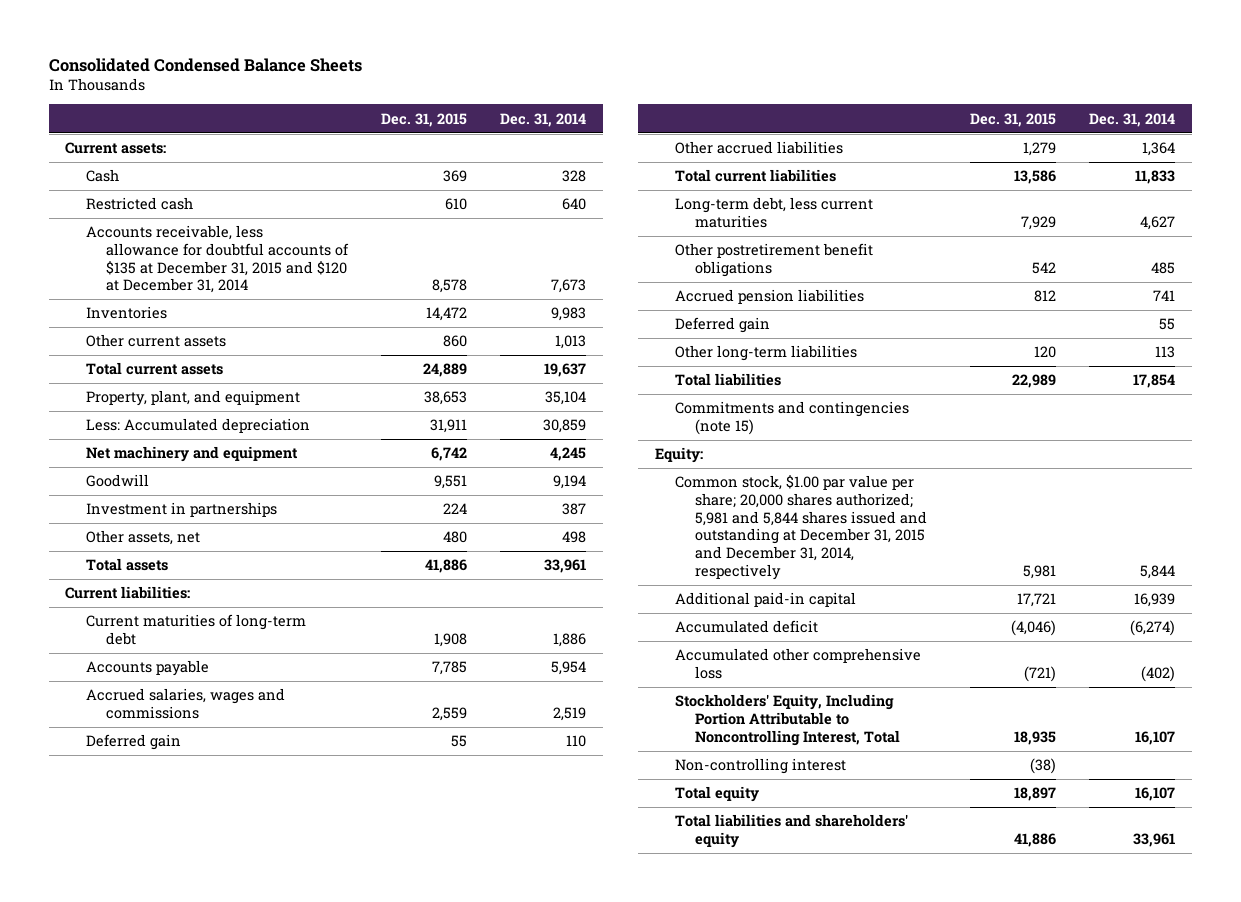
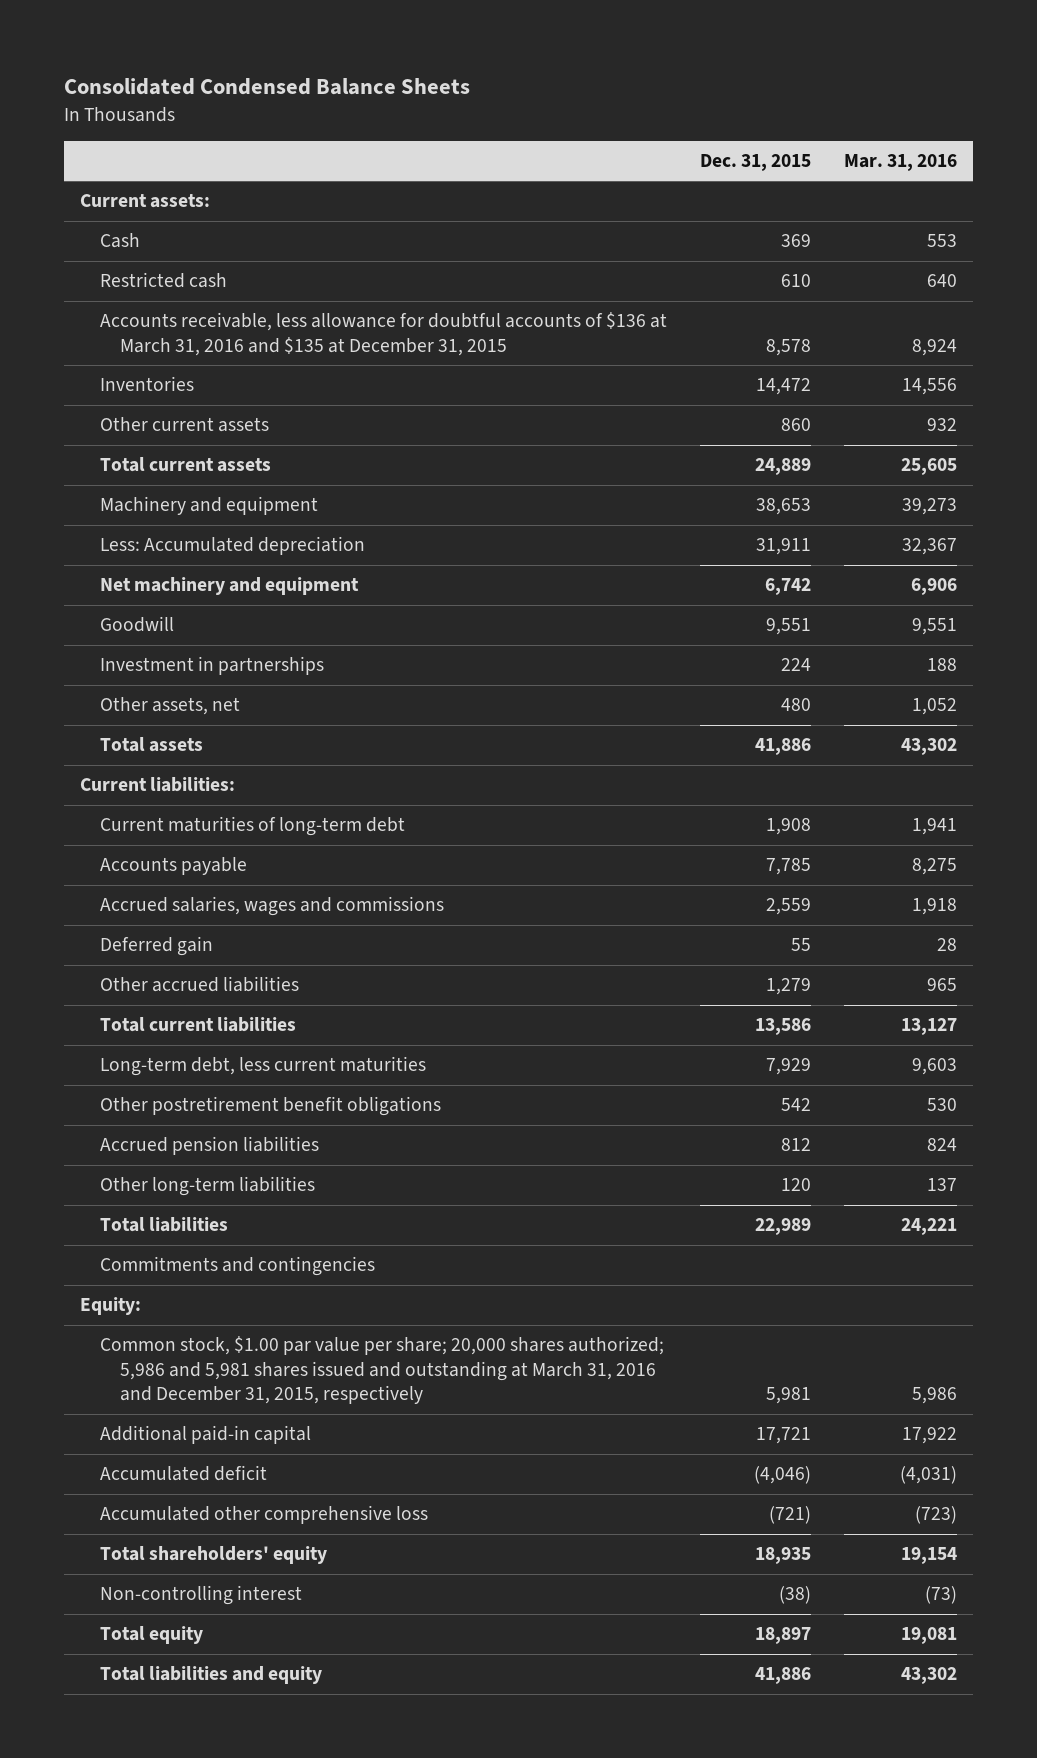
[499,112,586,127] Dec. 31, 2014 -> none
none -> [843,154,957,172] Mar. 31, 2016
[85,225,349,294] Accounts receivable, less allowance for doubtful accounts of $135 at December 31, 2015 and $120 at December 31, 2014 -> [99,312,667,356] Accounts receivable, less allowance for doubtful accounts of $136 at March 31, 2016 and $135 at December 31, 2015
[85,390,300,407] Property, plant, and equipment -> [99,496,318,516] Machinery and equipment
[674,317,770,334] Deferred gain -> none
[674,401,909,435] Commitments and contingencies (note 15) -> [99,1256,375,1277] Commitments and contingencies
[674,475,928,580] Common stock, $1.00 par value per share; 20,000 shares authorized; 5,981 and 5,844 shares issued and outstanding at December 31, 2015 and December 31, 2014, respectively -> [99,1336,664,1405] Common stock, $1.00 par value per share; 20,000 shares authorized; 5,986 and 5,981 shares issued and outstanding at March 31, 2016 and December 31, 2015, respectively
[674,694,901,746] Stockholders' Equity, Including Portion Attributable to Noncontrolling Interest, Total -> [99,1546,327,1565] Total shareholders' equity
[674,814,908,848] Total liabilities and shareholders' equity -> [99,1666,322,1685] Total liabilities and equity

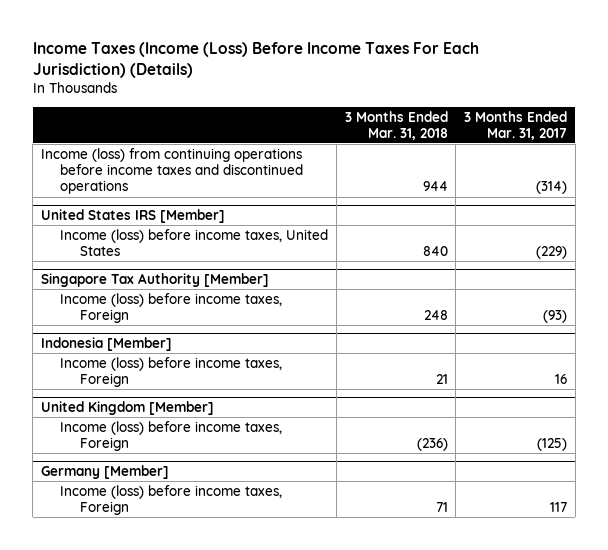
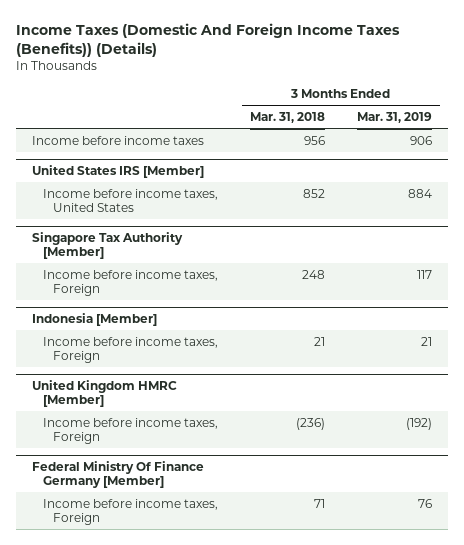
[32,41,479,78] Income Taxes (Income (Loss) Before Income Taxes For Each Jurisdiction) (Details) -> [15,22,400,57] Income Taxes (Domestic And Foreign Income Taxes (Benefits)) (Details)
[464,110,568,140] 3 Months Ended Mar. 31, 2017 -> none
none -> [356,111,432,123] Mar. 31, 2019
[40,147,304,195] Income (loss) from continuing operations before income taxes and discontinued operations -> [31,135,204,145] Income before income taxes
[422,181,448,192] 944 -> [303,135,325,145] 956
[60,228,329,257] Income (loss) before income taxes, United States -> [42,188,218,212] Income before income taxes, United States
[422,246,448,257] 840 -> [302,188,325,198] 852
[60,292,283,324] Income (loss) before income taxes, Foreign -> [42,269,218,296] Income before income taxes, Foreign
[60,356,283,388] Income (loss) before income taxes, Foreign -> [42,336,218,363] Income before income taxes, Foreign
[40,400,214,415] United Kingdom [Member] -> [31,379,177,408] United Kingdom HMRC [Member]
[60,420,283,452] Income (loss) before income taxes, Foreign -> [42,417,218,444] Income before income taxes, Foreign
[40,464,169,479] Germany [Member] -> [31,460,204,489] Federal Ministry Of Finance Germany [Member]
[60,484,283,516] Income (loss) before income taxes, Foreign -> [42,498,218,525] Income before income taxes, Foreign

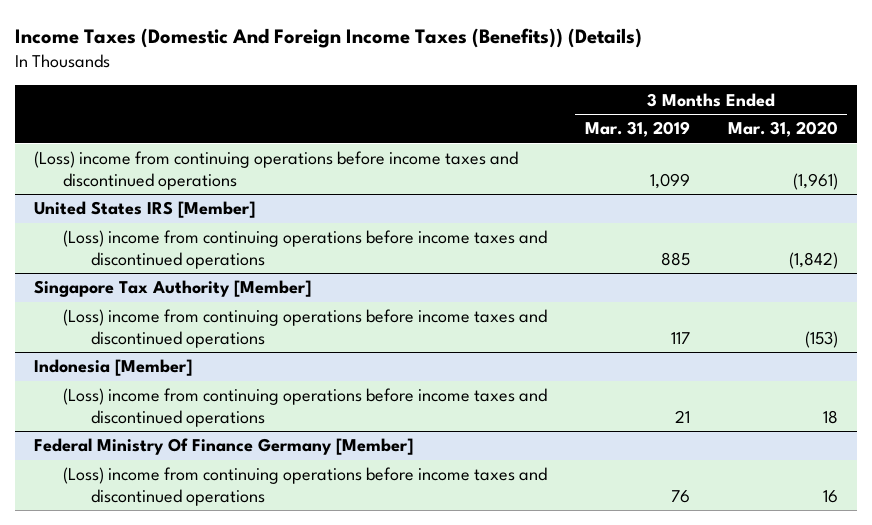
[249,111,325,123] Mar. 31, 2018 -> none
none -> [727,121,838,138] Mar. 31, 2020
[31,135,204,145] Income before income taxes -> [34,151,519,190] (Loss) income from continuing operations before income taxes and discontinued operations
[409,135,432,145] 906 -> [649,172,690,189] 1,099
[42,188,218,212] Income before income taxes, United States -> none
none -> [62,230,547,269] (Loss) income from continuing operations before income taxes and discontinued operations
[42,269,218,296] Income before income taxes, Foreign -> [62,309,547,348] (Loss) income from continuing operations before income taxes and discontinued operations
[42,336,218,363] Income before income taxes, Foreign -> none
[31,379,177,408] United Kingdom HMRC [Member] -> none
[42,417,218,444] Income before income taxes, Foreign -> none
none -> [62,388,547,427] (Loss) income from continuing operations before income taxes and discontinued operations
[42,498,218,525] Income before income taxes, Foreign -> none
none -> [62,467,547,506] (Loss) income from continuing operations before income taxes and discontinued operations

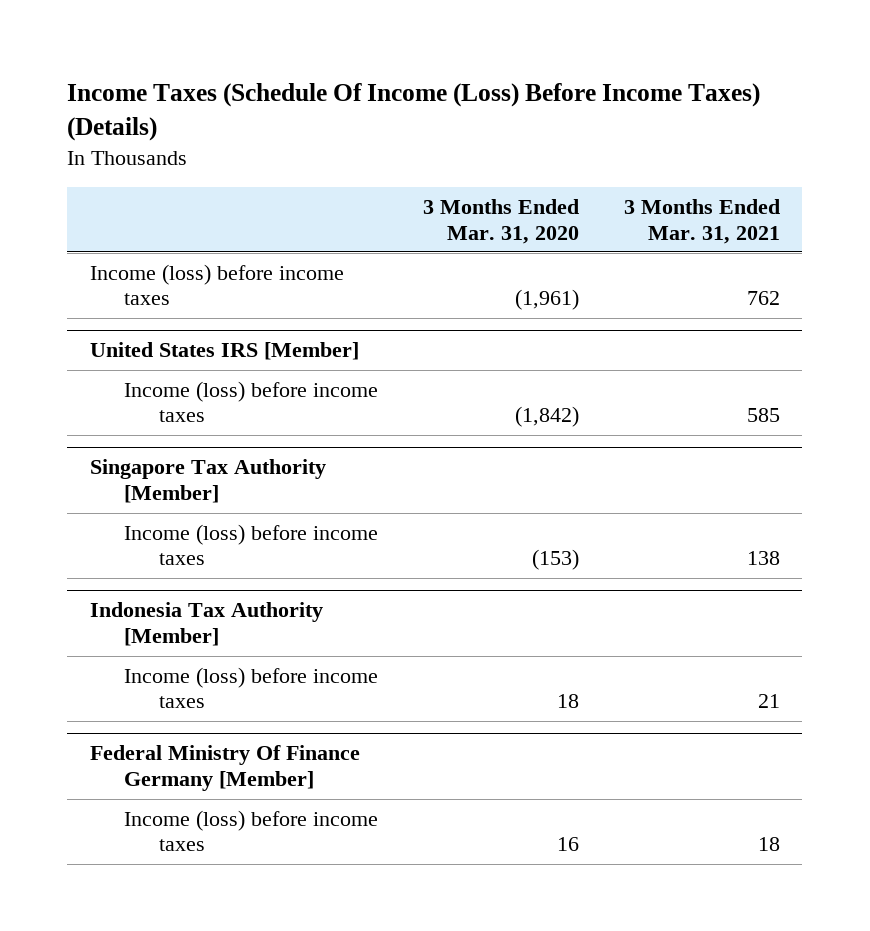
[15,28,643,49] Income Taxes (Domestic And Foreign Income Taxes (Benefits)) (Details) -> [67,83,761,142] Income Taxes (Schedule Of Income (Loss) Before Income Taxes) (Details)
[584,121,690,138] Mar. 31, 2019 -> none
none -> [623,198,780,244] 3 Months Ended Mar. 31, 2021
[34,151,519,190] (Loss) income from continuing operations before income taxes and discontinued operations -> [89,263,344,306] Income (loss) before income taxes
[62,230,547,269] (Loss) income from continuing operations before income taxes and discontinued operations -> [124,380,379,423] Income (loss) before income taxes
[62,309,547,348] (Loss) income from continuing operations before income taxes and discontinued operations -> [124,523,379,566] Income (loss) before income taxes
[34,359,193,377] Indonesia [Member] -> [89,602,323,647] Indonesia Tax Authority [Member]
[62,388,547,427] (Loss) income from continuing operations before income taxes and discontinued operations -> [124,666,379,709] Income (loss) before income taxes
[62,467,547,506] (Loss) income from continuing operations before income taxes and discontinued operations -> [124,809,379,852] Income (loss) before income taxes

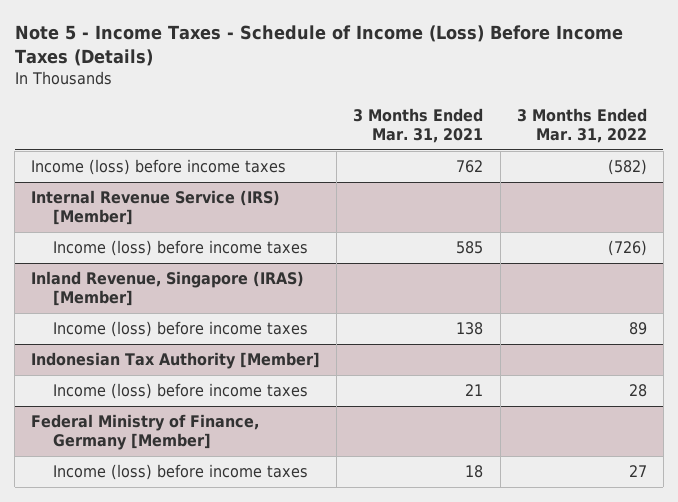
[67,83,761,142] Income Taxes (Schedule Of Income (Loss) Before Income Taxes) (Details) -> [14,24,623,66] Note 5 - Income Taxes - Schedule of Income (Loss) Before Income Taxes (Details)
[423,198,580,244] 3 Months Ended Mar. 31, 2020 -> none
none -> [516,107,647,143] 3 Months Ended Mar. 31, 2022
[89,342,359,361] United States IRS [Member] -> [31,190,281,226] Internal Revenue Service (IRS) [Member]
[89,459,326,504] Singapore Tax Authority [Member] -> [31,271,305,307] Inland Revenue, Singapore (IRAS) [Member]
[89,602,323,647] Indonesia Tax Authority [Member] -> [31,352,321,370] Indonesian Tax Authority [Member]
[89,745,360,792] Federal Ministry Of Finance Germany [Member] -> [31,414,260,451] Federal Ministry of Finance, Germany [Member]

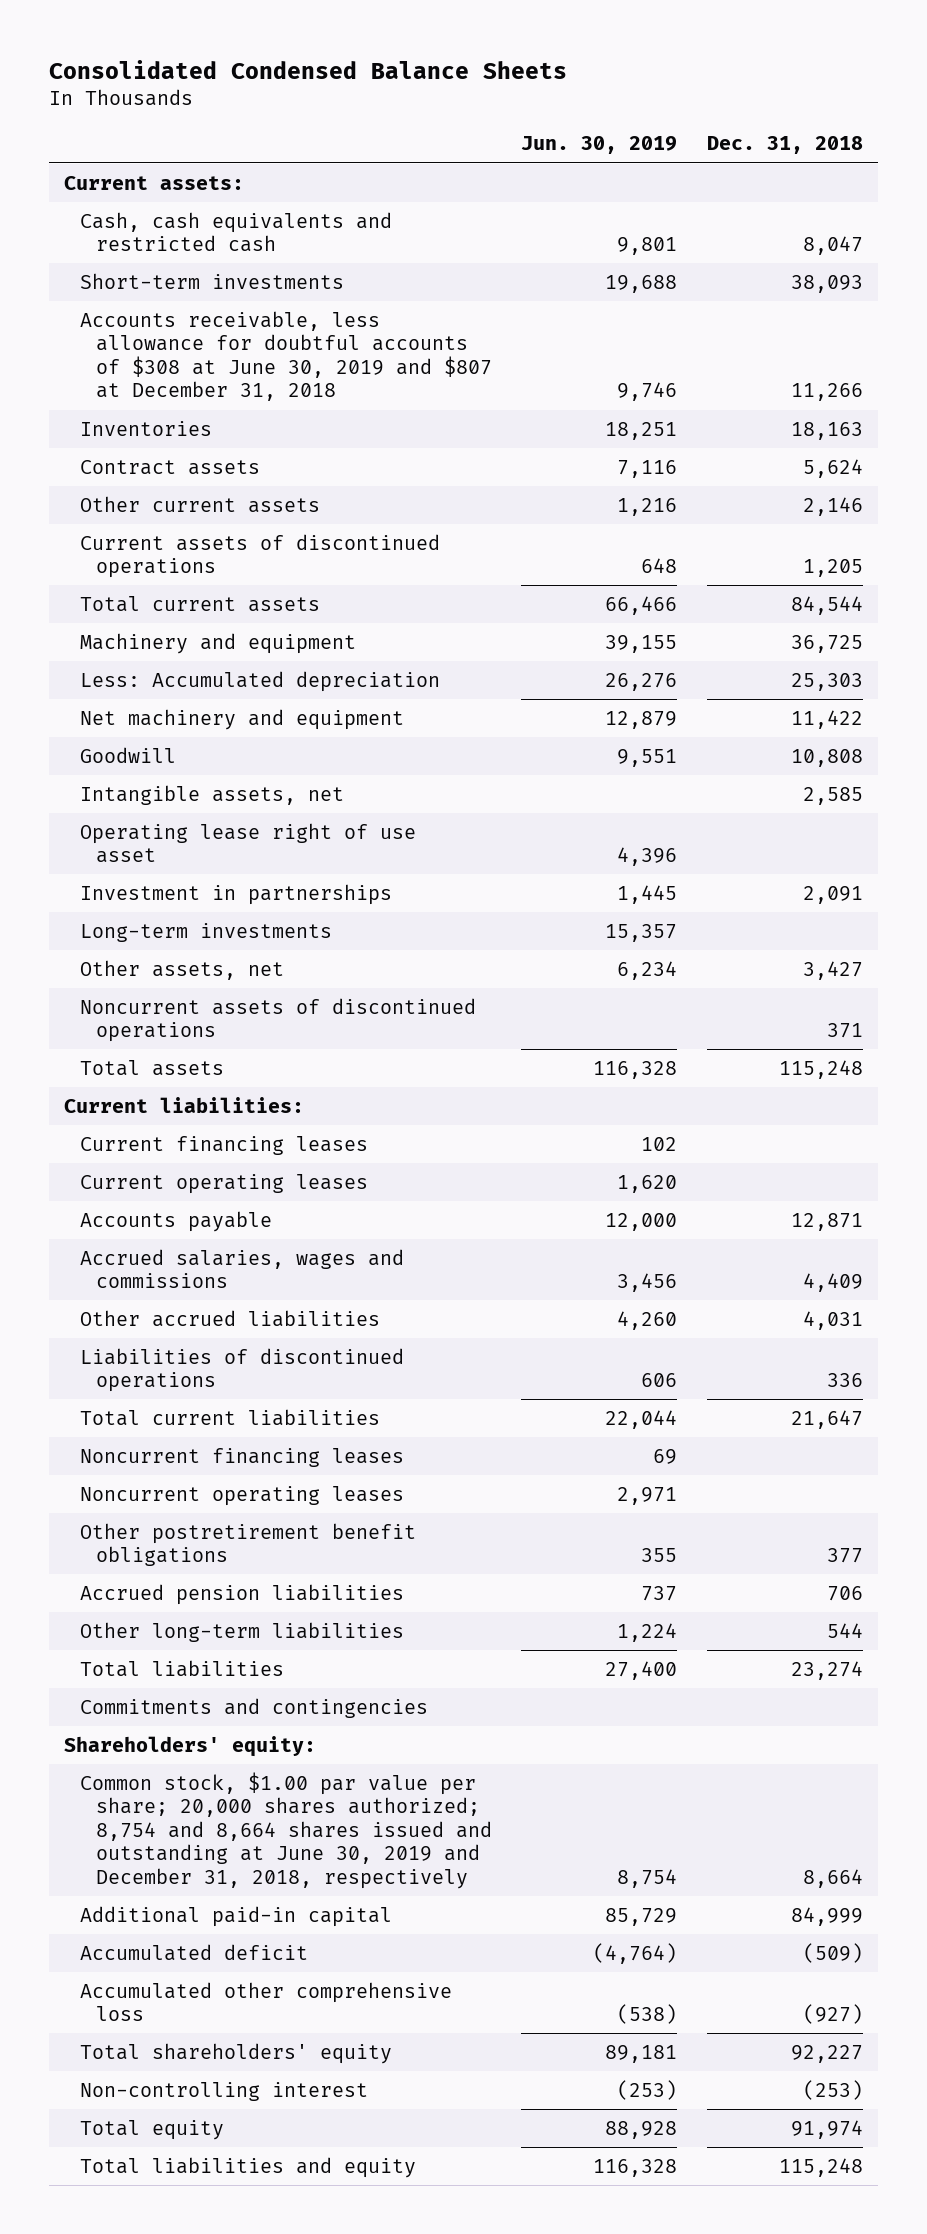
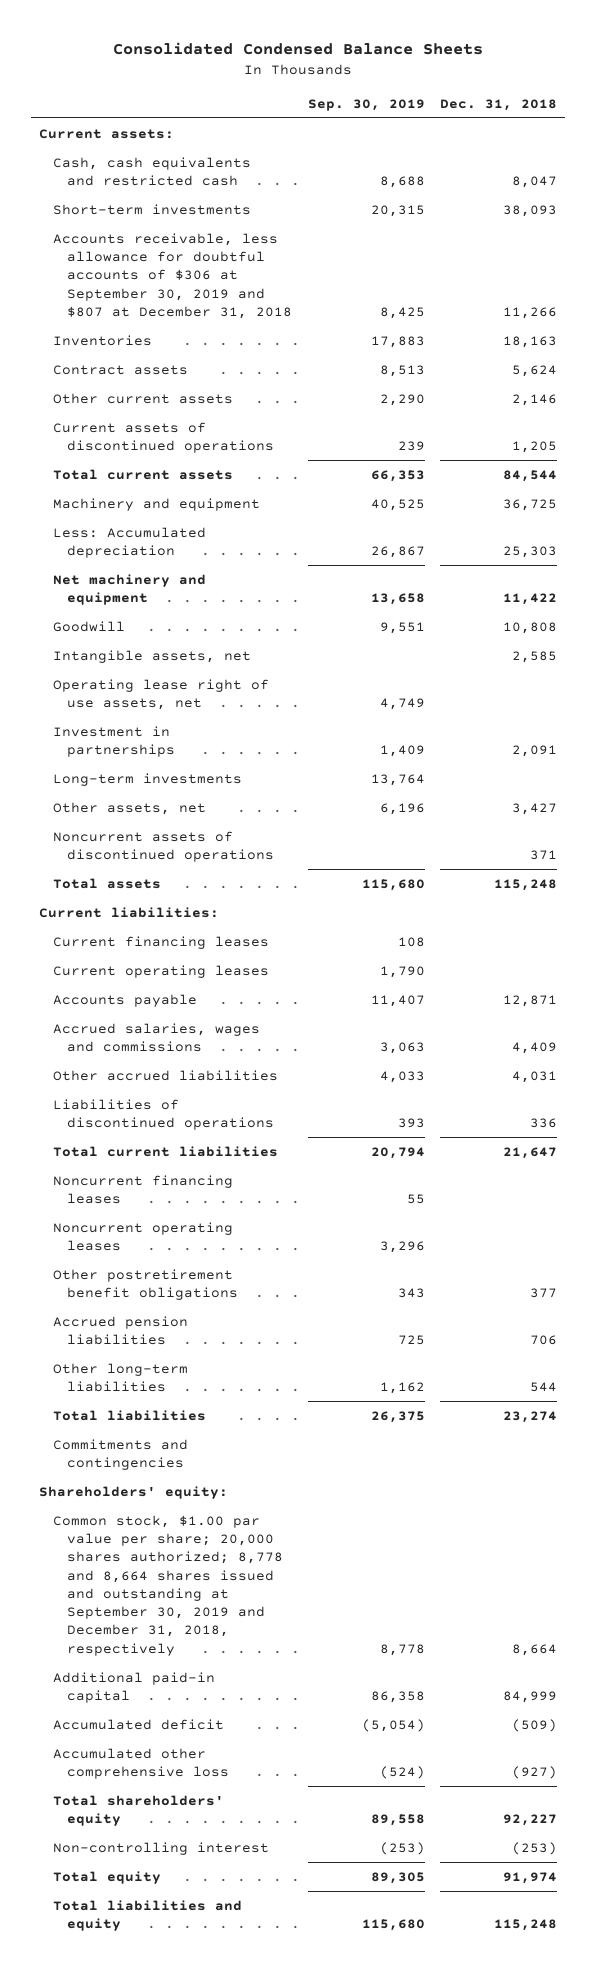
[521,136,678,155] Jun. 30, 2019 -> none
none -> [307,98,425,111] Sep. 30, 2019
[79,310,492,402] Accounts receivable, less allowance for doubtful accounts of $308 at June 30, 2019 and $807 at December 31, 2018 -> [53,232,293,319] Accounts receivable, less allowance for doubtful accounts of $306 at September 30, 2019 and $807 at December 31, 2018
[79,822,416,864] Operating lease right of use asset -> [53,678,270,710] Operating lease right of use assets, net
[79,1771,492,1889] Common stock, $1.00 par value per share; 20,000 shares authorized; 8,754 and 8,664 shares issued and outstanding at June 30, 2019 and December 31, 2018, respectively -> [53,1514,284,1656] Common stock, $1.00 par value per share; 20,000 shares authorized; 8,778 and 8,664 shares issued and outstanding at September 30, 2019 and December 31, 2018, respectively

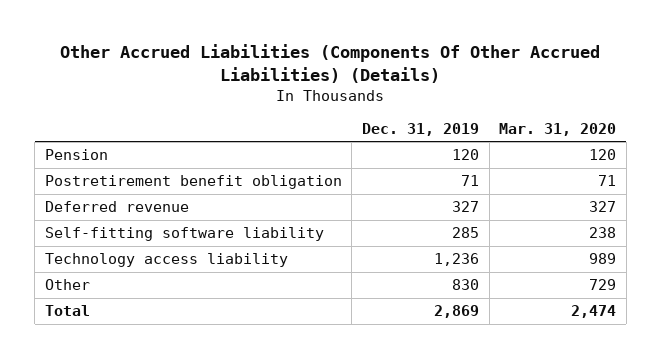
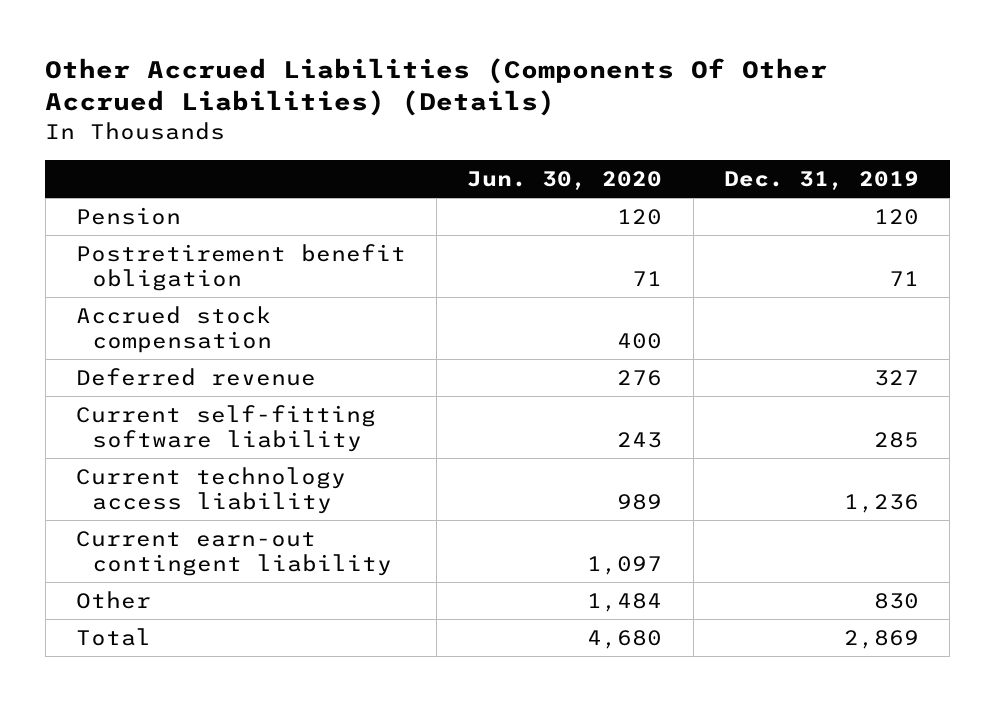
[499,122,617,136] Mar. 31, 2020 -> none
none -> [467,170,663,190] Jun. 30, 2020
none -> [75,305,273,353] Accrued stock compensation
[44,227,324,242] Self-fitting software liability -> [75,404,376,452] Current self-fitting software liability
[44,253,288,268] Technology access liability -> [75,466,346,514] Current technology access liability
none -> [75,530,393,576] Current earn-out contingent liability

